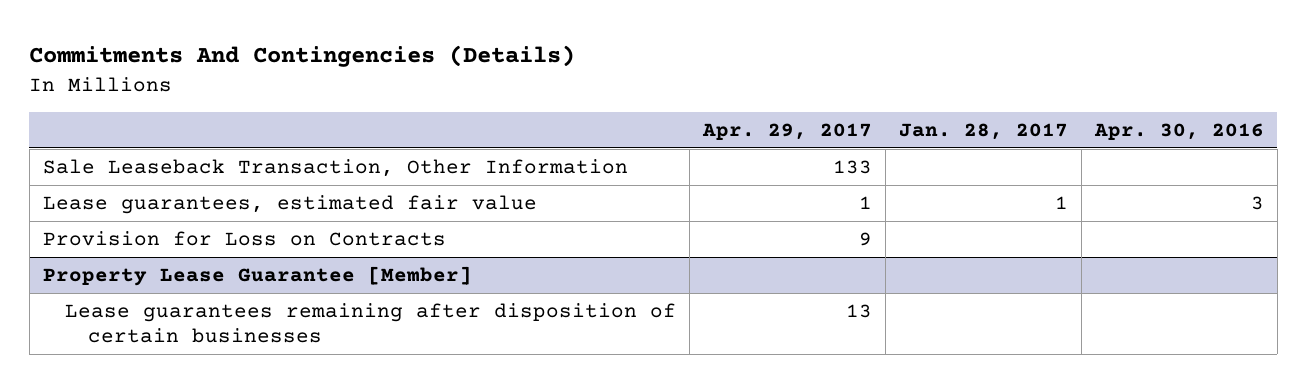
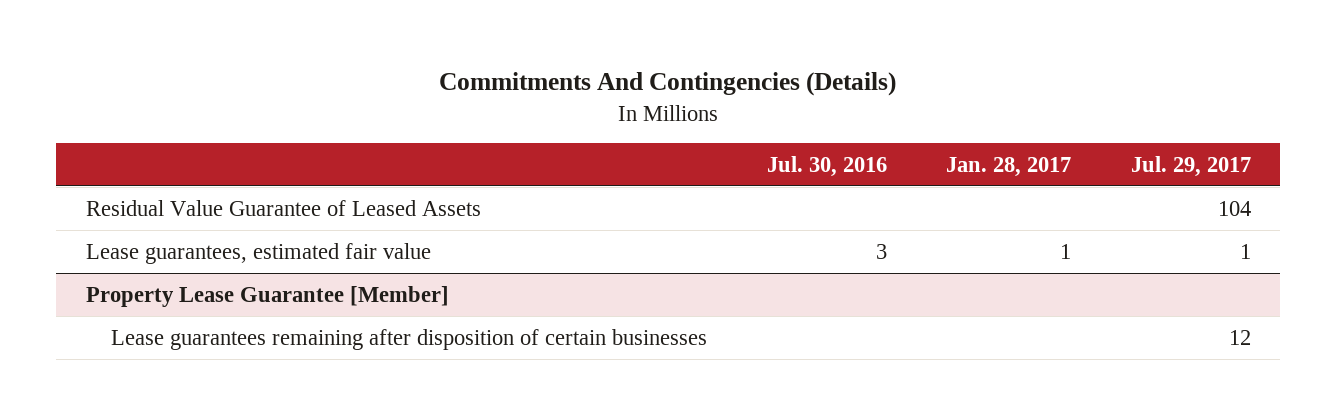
[702,122,873,140] Apr. 29, 2017 -> none
[1093,122,1264,140] Apr. 30, 2016 -> none
none -> [766,155,887,177] Jul. 30, 2016
none -> [1130,155,1251,177] Jul. 29, 2017
[42,159,628,178] Sale Leaseback Transaction, Other Information -> [85,199,481,216] Residual Value Guarantee of Leased Assets
[42,231,446,247] Provision for Loss on Contracts -> none

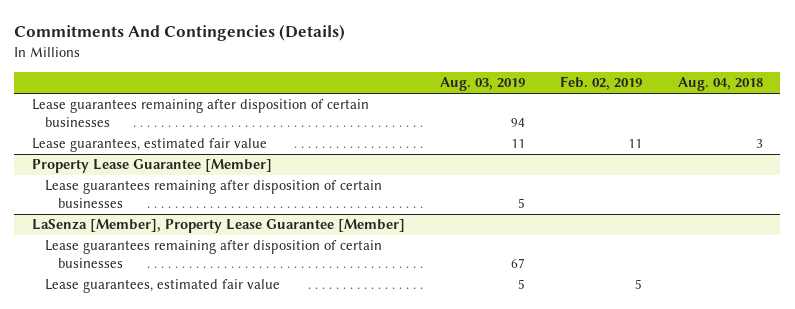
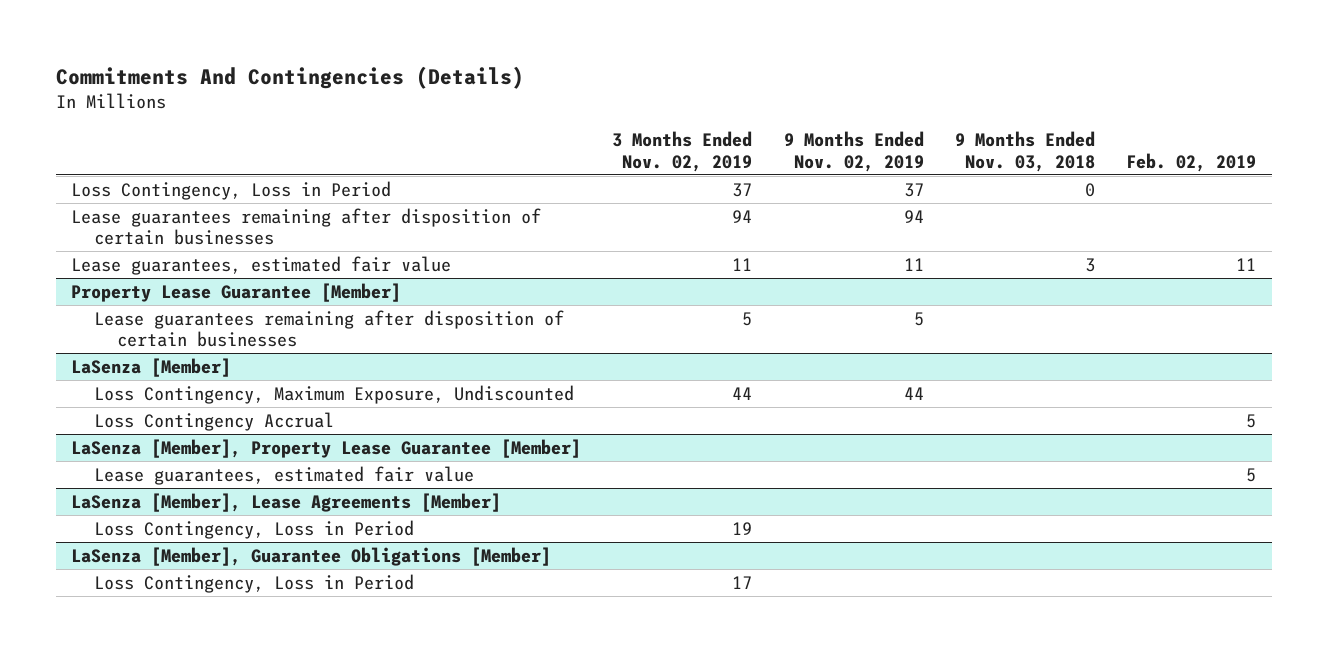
[440,77,526,92] Aug. 03, 2019 -> none
[677,77,763,92] Aug. 04, 2018 -> none
none -> [612,130,753,172] 3 Months Ended Nov. 02, 2019
none -> [783,130,924,172] 9 Months Ended Nov. 02, 2019
none -> [954,130,1095,172] 9 Months Ended Nov. 03, 2018
none -> [71,180,392,200] Loss Contingency, Loss in Period
none -> [71,357,232,377] LaSenza [Member]
none -> [93,384,574,404] Loss Contingency, Maximum Exposure, Undiscounted
none -> [93,411,334,431] Loss Contingency Accrual
[44,240,382,268] Lease guarantees remaining after disposition of certain businesses -> none
none -> [71,492,502,512] LaSenza [Member], Lease Agreements [Member]
none -> [93,519,414,539] Loss Contingency, Loss in Period
none -> [71,546,552,566] LaSenza [Member], Guarantee Obligations [Member]
none -> [93,573,414,593] Loss Contingency, Loss in Period

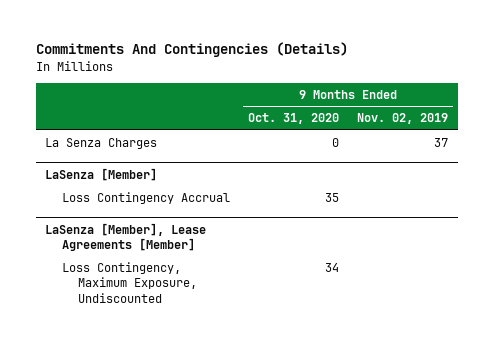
[612,130,753,172] 3 Months Ended Nov. 02, 2019 -> none
[954,130,1095,172] 9 Months Ended Nov. 03, 2018 -> none
[1126,152,1257,172] Feb. 02, 2019 -> none
none -> [248,113,340,125] Oct. 31, 2020
[71,207,542,246] Lease guarantees remaining after disposition of certain businesses -> none
[71,255,452,275] Lease guarantees, estimated fair value -> none
[71,282,402,302] Property Lease Guarantee [Member] -> none
[93,309,564,348] Lease guarantees remaining after disposition of certain businesses -> none
[71,180,392,200] Loss Contingency, Loss in Period -> [45,138,158,150] La Senza Charges
[93,384,574,404] Loss Contingency, Maximum Exposure, Undiscounted -> none
[71,438,582,458] LaSenza [Member], Property Lease Guarantee [Member] -> none
[93,465,474,485] Lease guarantees, estimated fair value -> none
[93,519,414,539] Loss Contingency, Loss in Period -> none
[71,546,552,566] LaSenza [Member], Guarantee Obligations [Member] -> none
[93,573,414,593] Loss Contingency, Loss in Period -> none
none -> [61,262,198,303] Loss Contingency, Maximum Exposure, Undiscounted

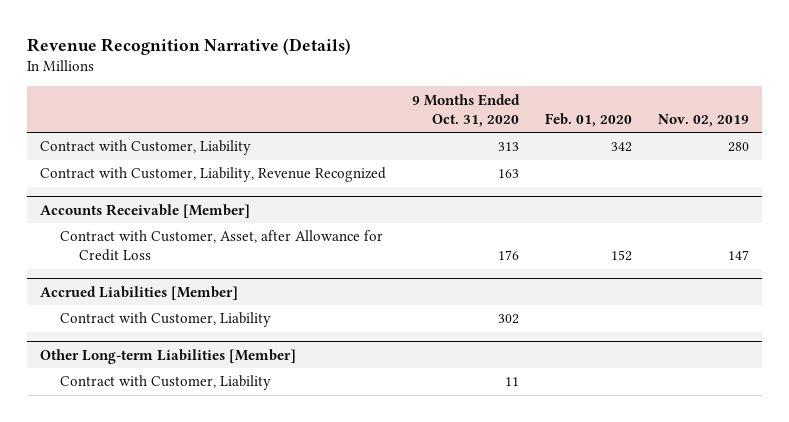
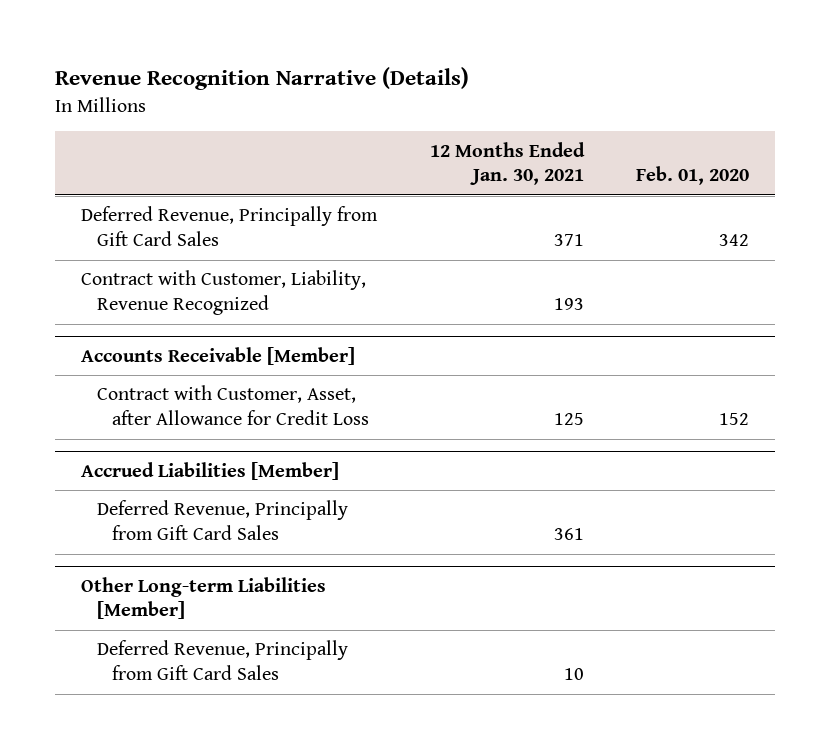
[412,93,521,127] 9 Months Ended Oct. 31, 2020 -> none
[657,113,749,127] Nov. 02, 2019 -> none
none -> [429,141,585,186] 12 Months Ended Jan. 30, 2021
[40,140,252,156] Contract with Customer, Liability -> [81,206,379,247] Deferred Revenue, Principally from Gift Card Sales
[59,312,271,328] Contract with Customer, Liability -> [96,500,348,541] Deferred Revenue, Principally from Gift Card Sales
[59,375,271,391] Contract with Customer, Liability -> [96,640,348,681] Deferred Revenue, Principally from Gift Card Sales

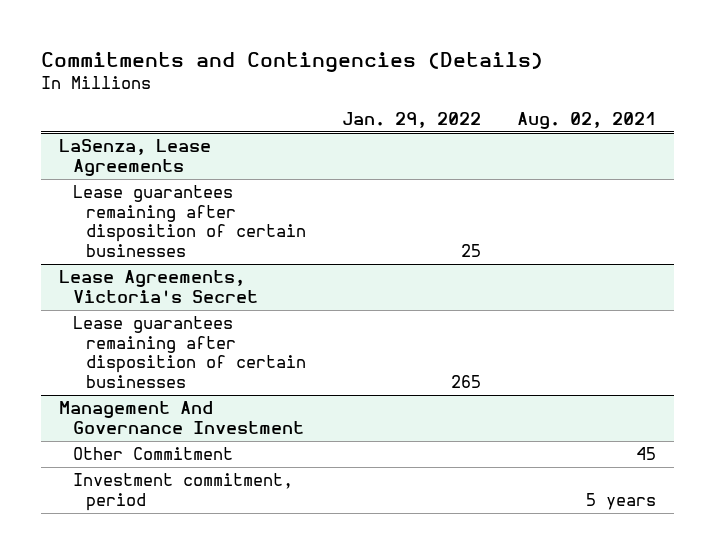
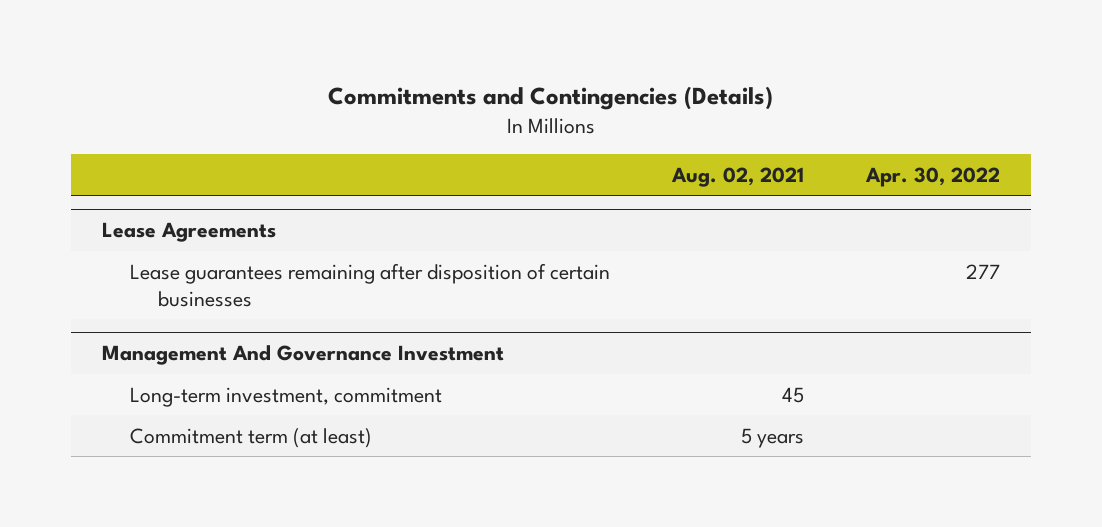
[342,111,482,128] Jan. 29, 2022 -> none
none -> [865,166,1001,187] Apr. 30, 2022
[59,139,212,176] LaSenza, Lease Agreements -> [101,222,276,243] Lease Agreements
[59,270,258,303] Lease Agreements, Victoria's Secret -> none
[72,316,307,388] Lease guarantees remaining after disposition of certain businesses -> none
[72,447,233,461] Other Commitment -> [129,386,442,407] Long-term investment, commitment
[72,473,293,511] Investment commitment, period -> [129,427,372,448] Commitment term (at least)

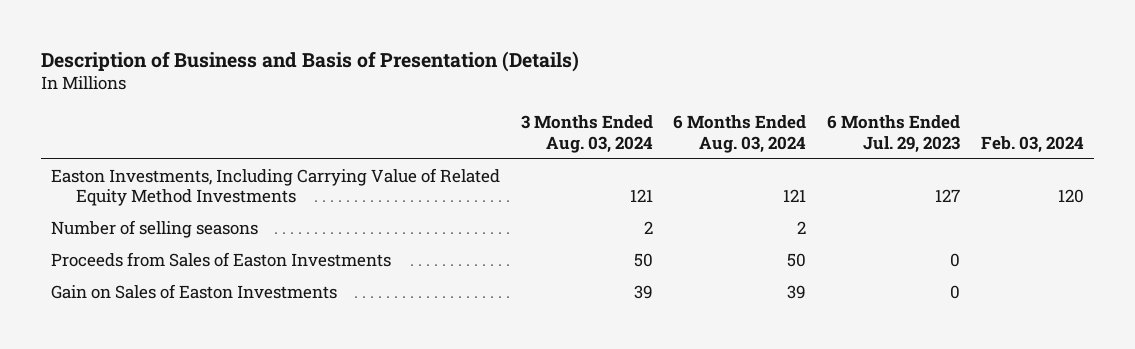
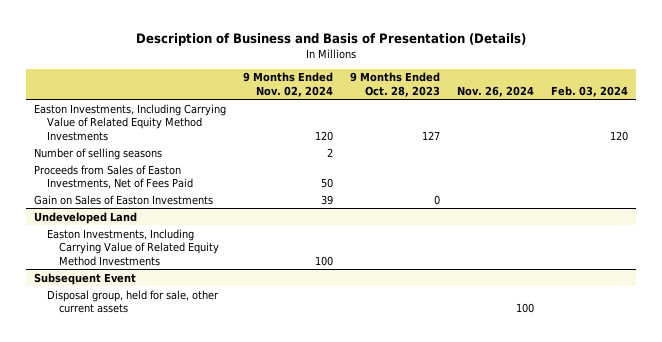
[520,115,653,153] 3 Months Ended Aug. 03, 2024 -> none
[673,115,807,153] 6 Months Ended Aug. 03, 2024 -> none
[827,115,961,153] 6 Months Ended Jul. 29, 2023 -> none
none -> [243,72,334,97] 9 Months Ended Nov. 02, 2024
none -> [349,72,440,97] 9 Months Ended Oct. 28, 2023
none -> [456,85,534,97] Nov. 26, 2024
[50,252,391,268] Proceeds from Sales of Easton Investments -> [34,164,193,190] Proceeds from Sales of Easton Investments, Net of Fees Paid
none -> [34,211,138,224] Undeveloped Land
none -> [46,228,219,266] Easton Investments, Including Carrying Value of Related Equity Method Investments
none -> [34,272,137,285] Subsequent Event
none -> [46,289,219,314] Disposal group, held for sale, other current assets

